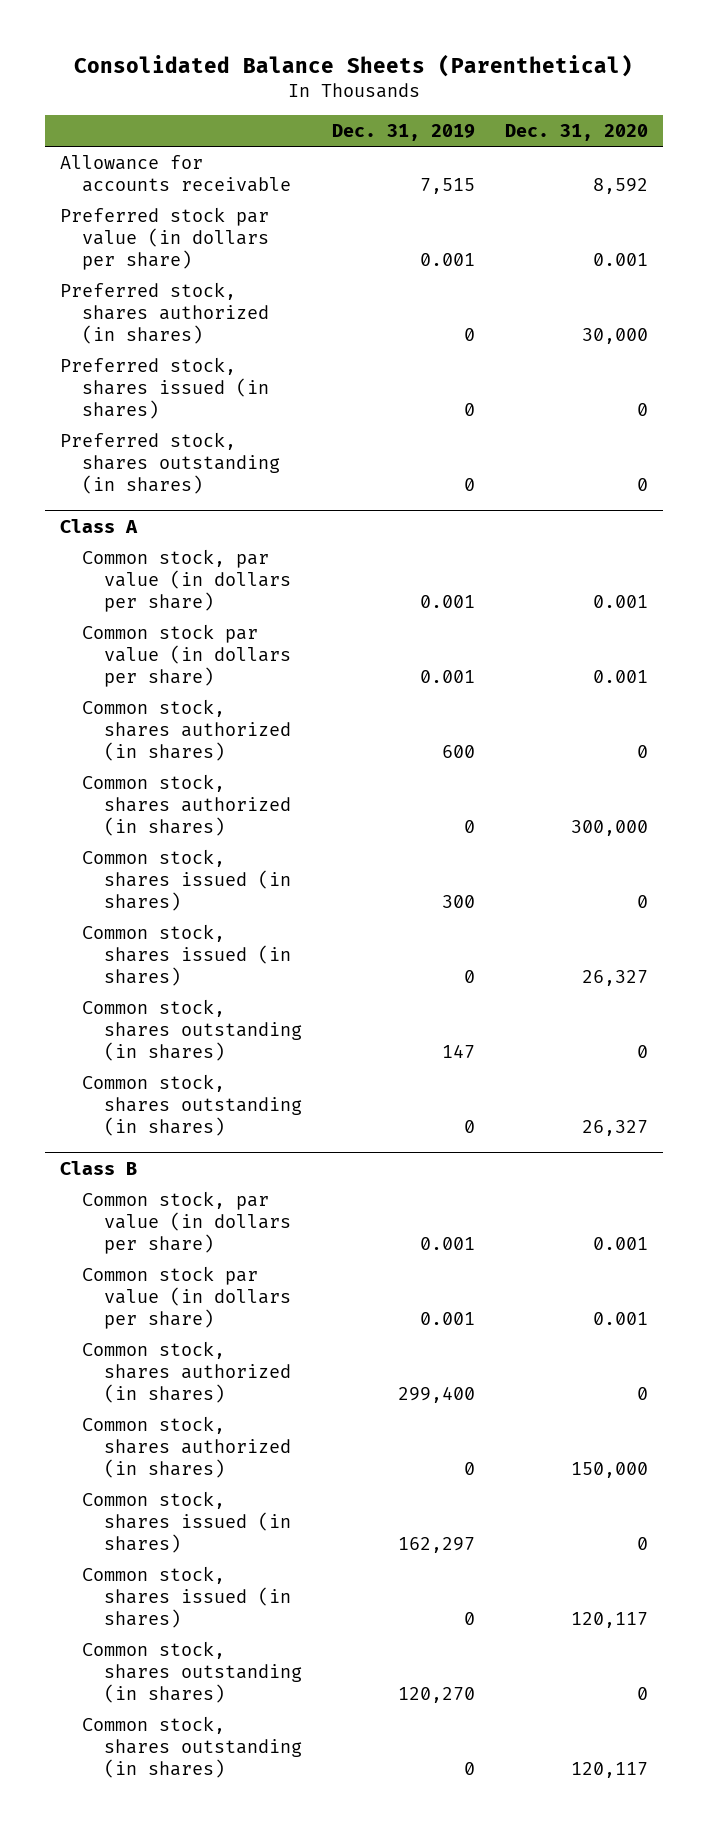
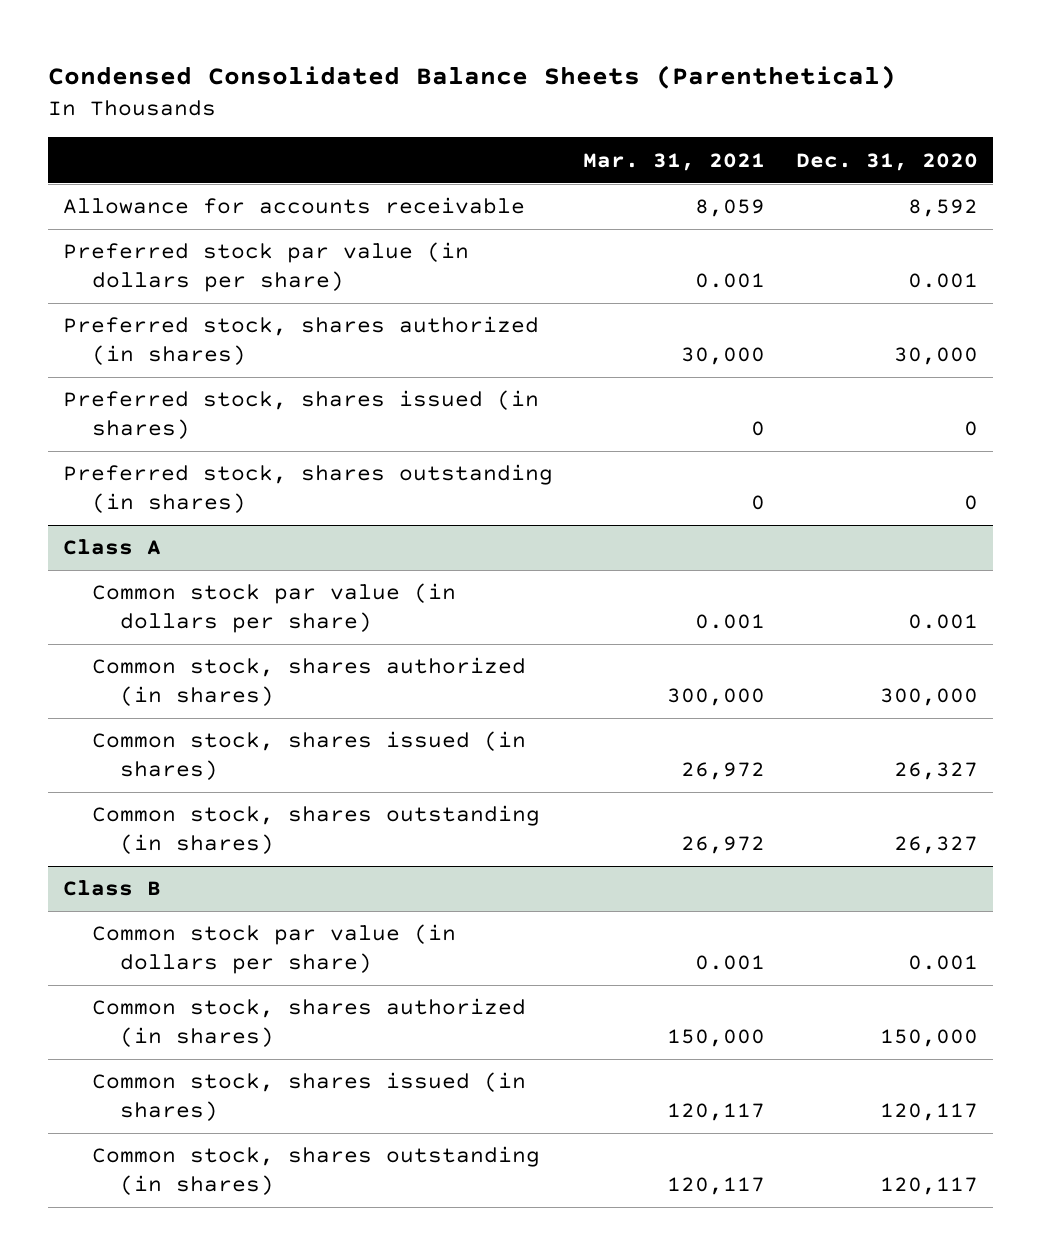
[74,53,634,77] Consolidated Balance Sheets (Parenthetical) -> [48,64,897,89] Condensed Consolidated Balance Sheets (Parenthetical)
[331,123,475,141] Dec. 31, 2019 -> none
none -> [583,152,766,171] Mar. 31, 2021
[81,549,291,612] Common stock, par value (in dollars per share) -> none
[81,699,291,761] Common stock, shares authorized (in shares) -> none
[81,849,291,911] Common stock, shares issued (in shares) -> none
[81,999,302,1061] Common stock, shares outstanding (in shares) -> none
[81,1191,291,1254] Common stock, par value (in dollars per share) -> none
[81,1341,291,1403] Common stock, shares authorized (in shares) -> none
[81,1491,291,1553] Common stock, shares issued (in shares) -> none
[81,1641,302,1703] Common stock, shares outstanding (in shares) -> none

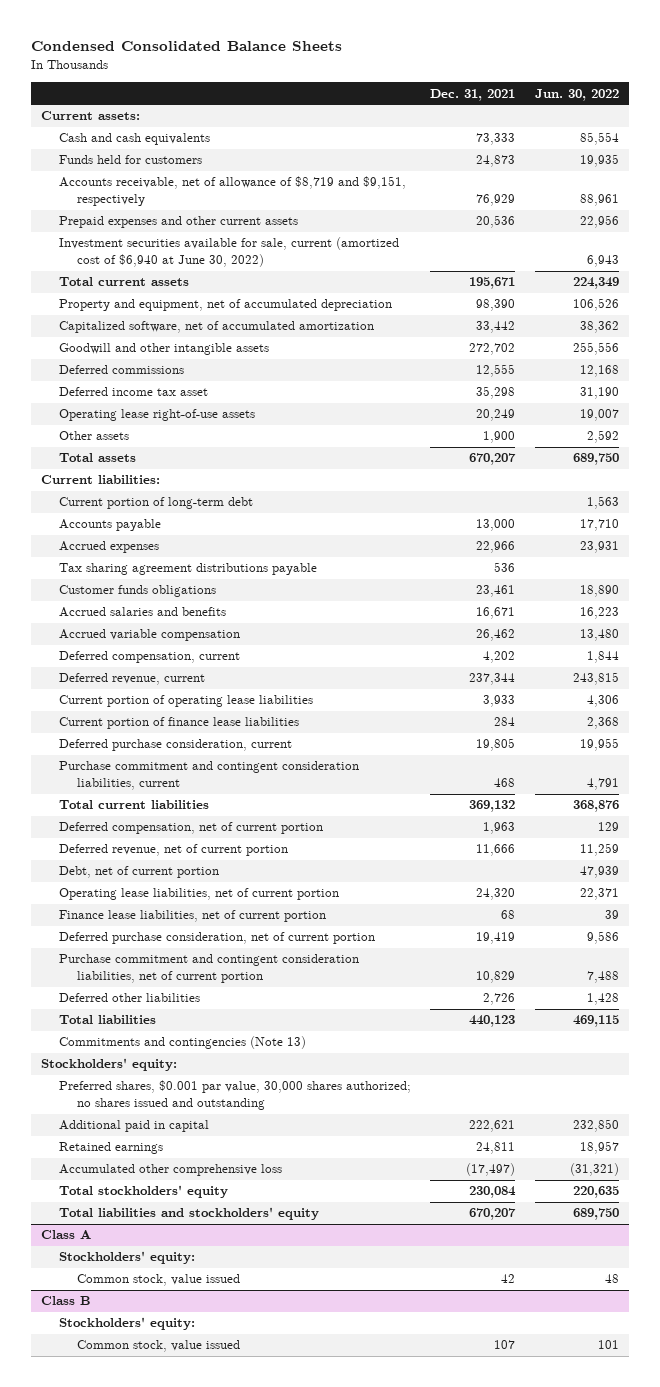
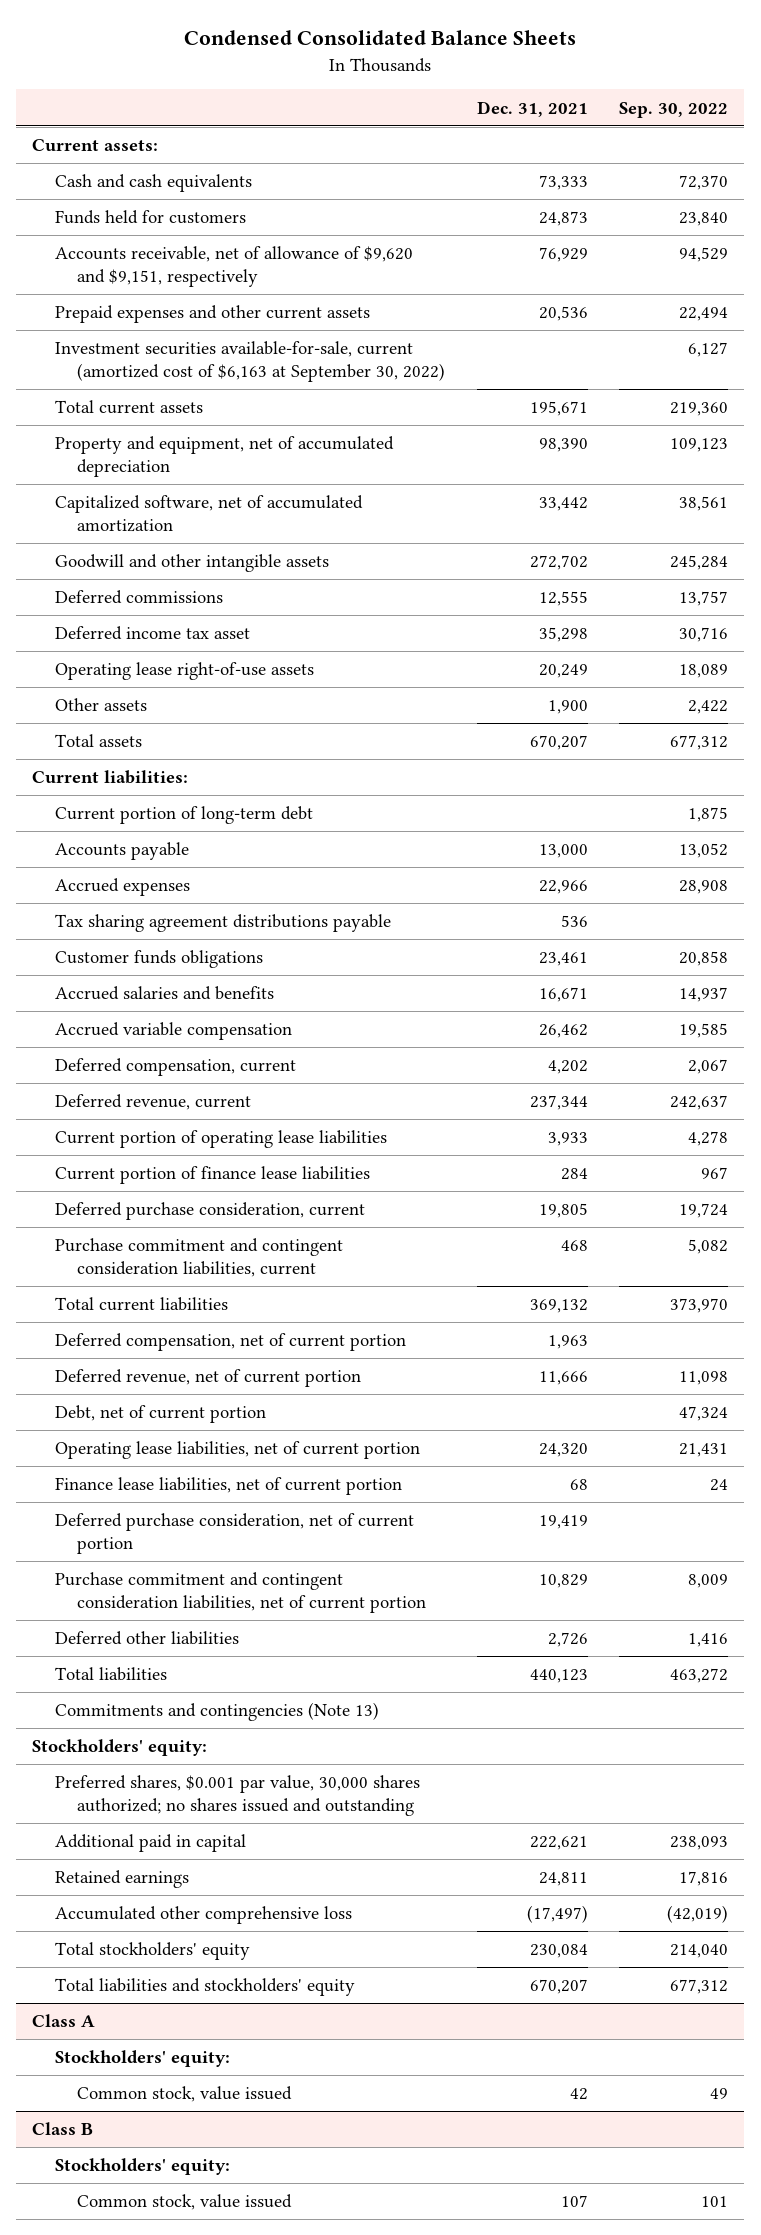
[535,88,620,101] Jun. 30, 2022 -> none
none -> [619,101,729,118] Sep. 30, 2022
[58,176,406,207] Accounts receivable, net of allowance of $8,719 and $9,151, respectively -> [54,246,413,288] Accounts receivable, net of allowance of $9,620 and $9,151, respectively
[58,237,399,268] Investment securities available for sale, current (amortized cost of $6,940 at June 30, 2022) -> [54,341,445,383] Investment securities available-for-sale, current (amortized cost of $6,163 at September 30, 2022)

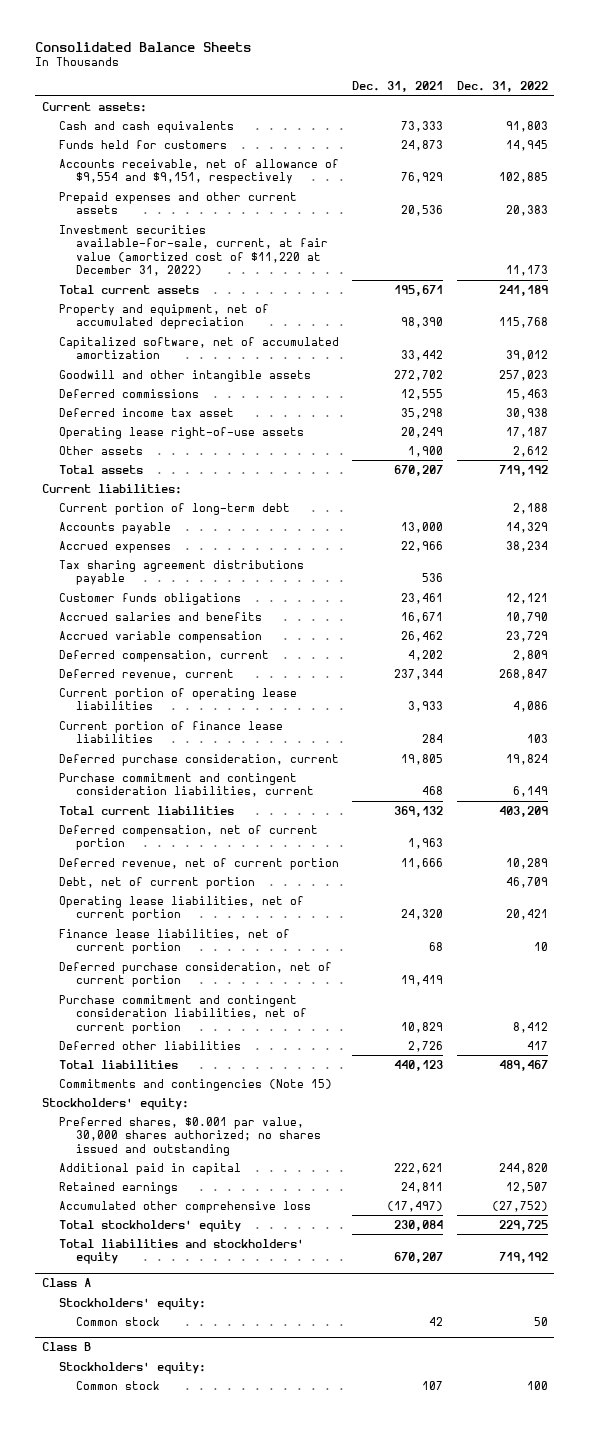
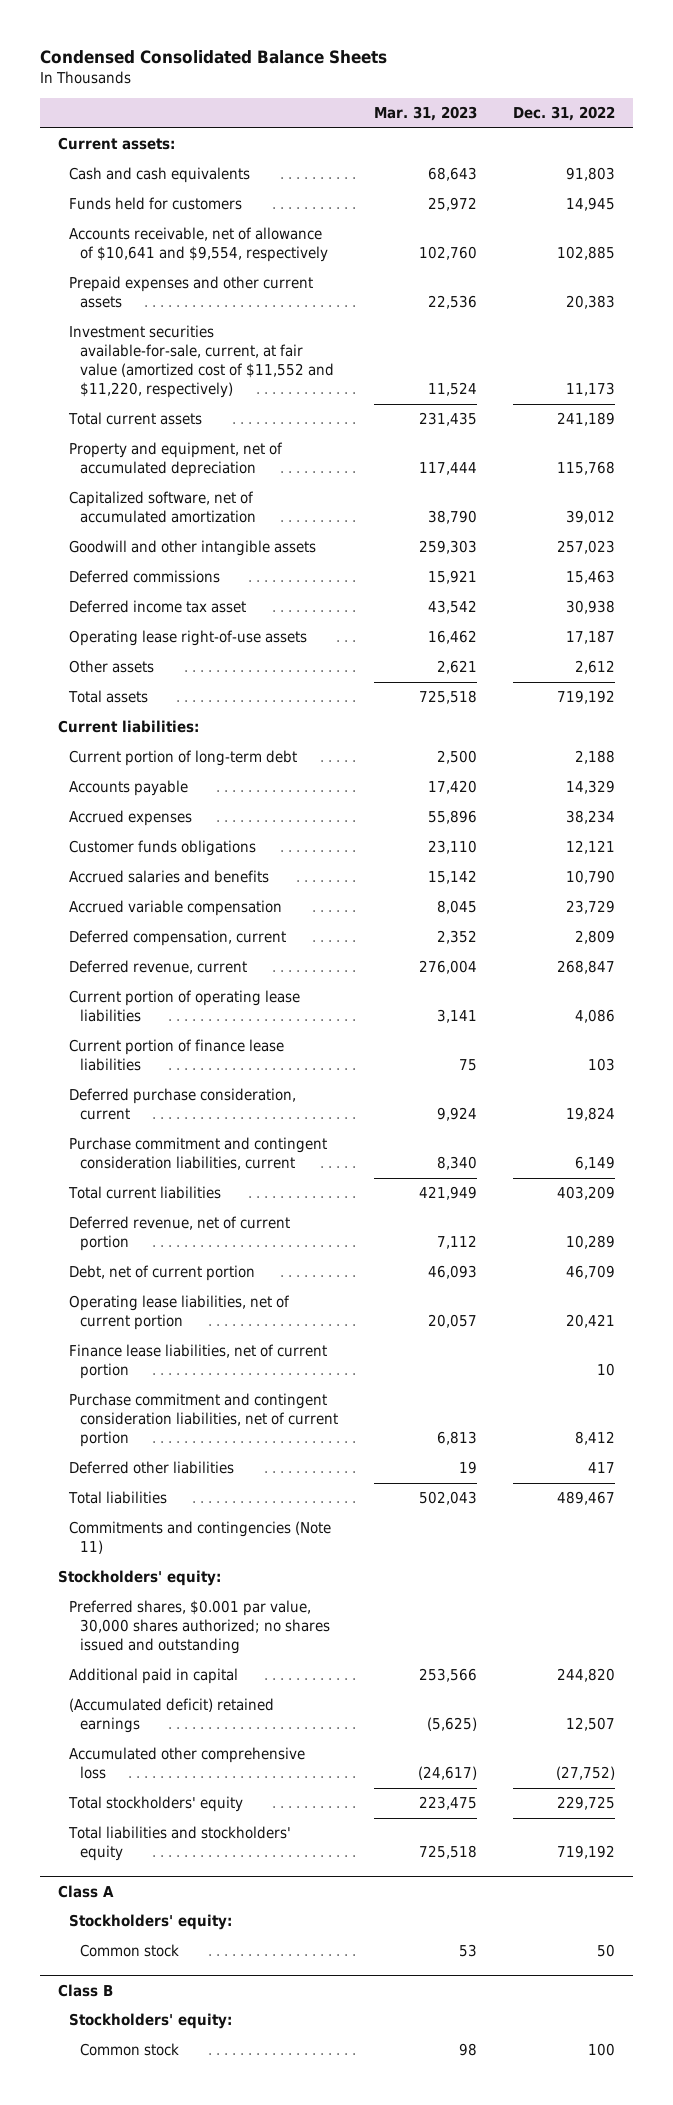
[34,41,251,52] Consolidated Balance Sheets -> [39,49,387,64] Condensed Consolidated Balance Sheets
[352,81,444,93] Dec. 31, 2021 -> none
none -> [373,106,477,122] Mar. 31, 2023
[58,158,339,185] Accounts receivable, net of allowance of $9,554 and $9,151, respectively -> [68,227,328,263] Accounts receivable, net of allowance of $10,641 and $9,554, respectively
[58,224,328,277] Investment securities available-for-sale, current, at fair value (amortized cost of $11,220 at December 31, 2022) -> [68,325,334,399] Investment securities available-for-sale, current, at fair value (amortized cost of $11,552 and $11,220, respectively)
[58,559,304,586] Tax sharing agreement distributions payable -> none
[58,824,318,851] Deferred compensation, net of current portion -> none
[58,961,332,988] Deferred purchase consideration, net of current portion -> none
[58,1078,332,1091] Commitments and contingencies (Note 15) -> [68,1521,331,1555] Commitments and contingencies (Note 11)
[58,1181,178,1194] Retained earnings -> [68,1698,274,1734] (Accumulated deficit) retained earnings

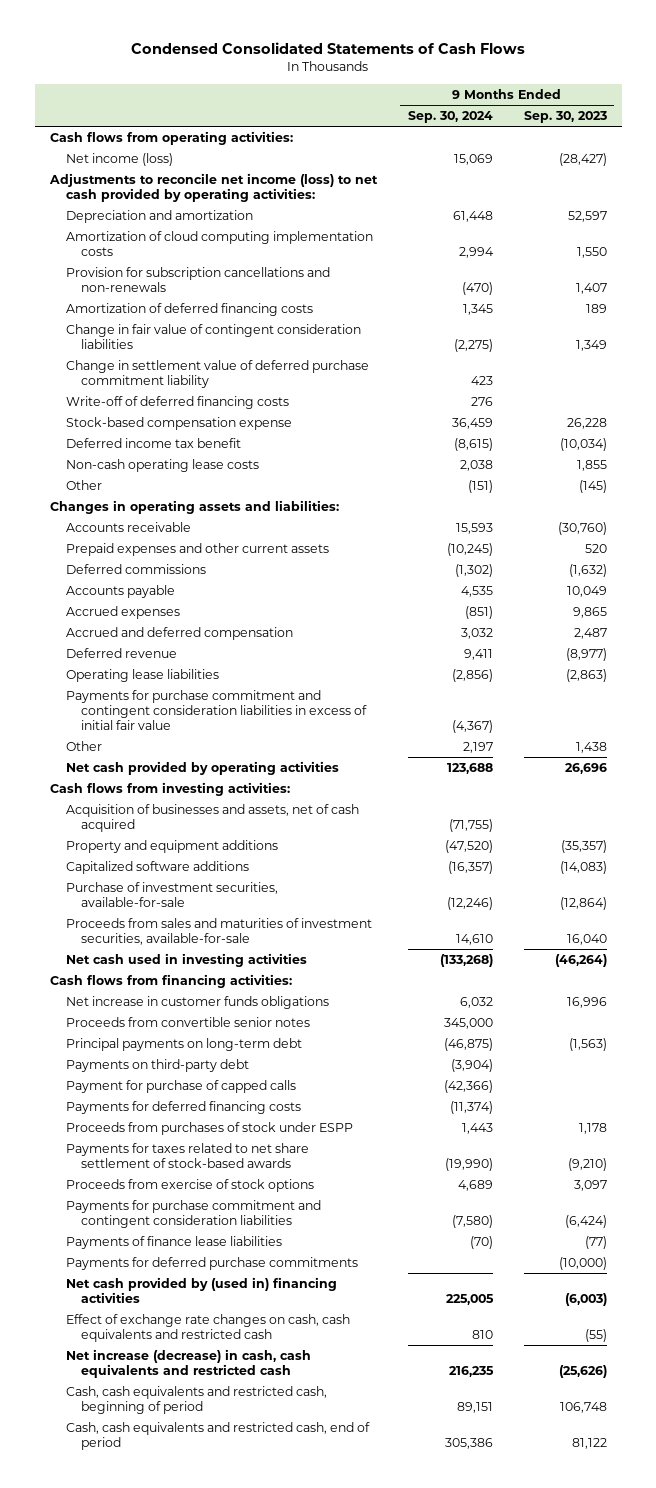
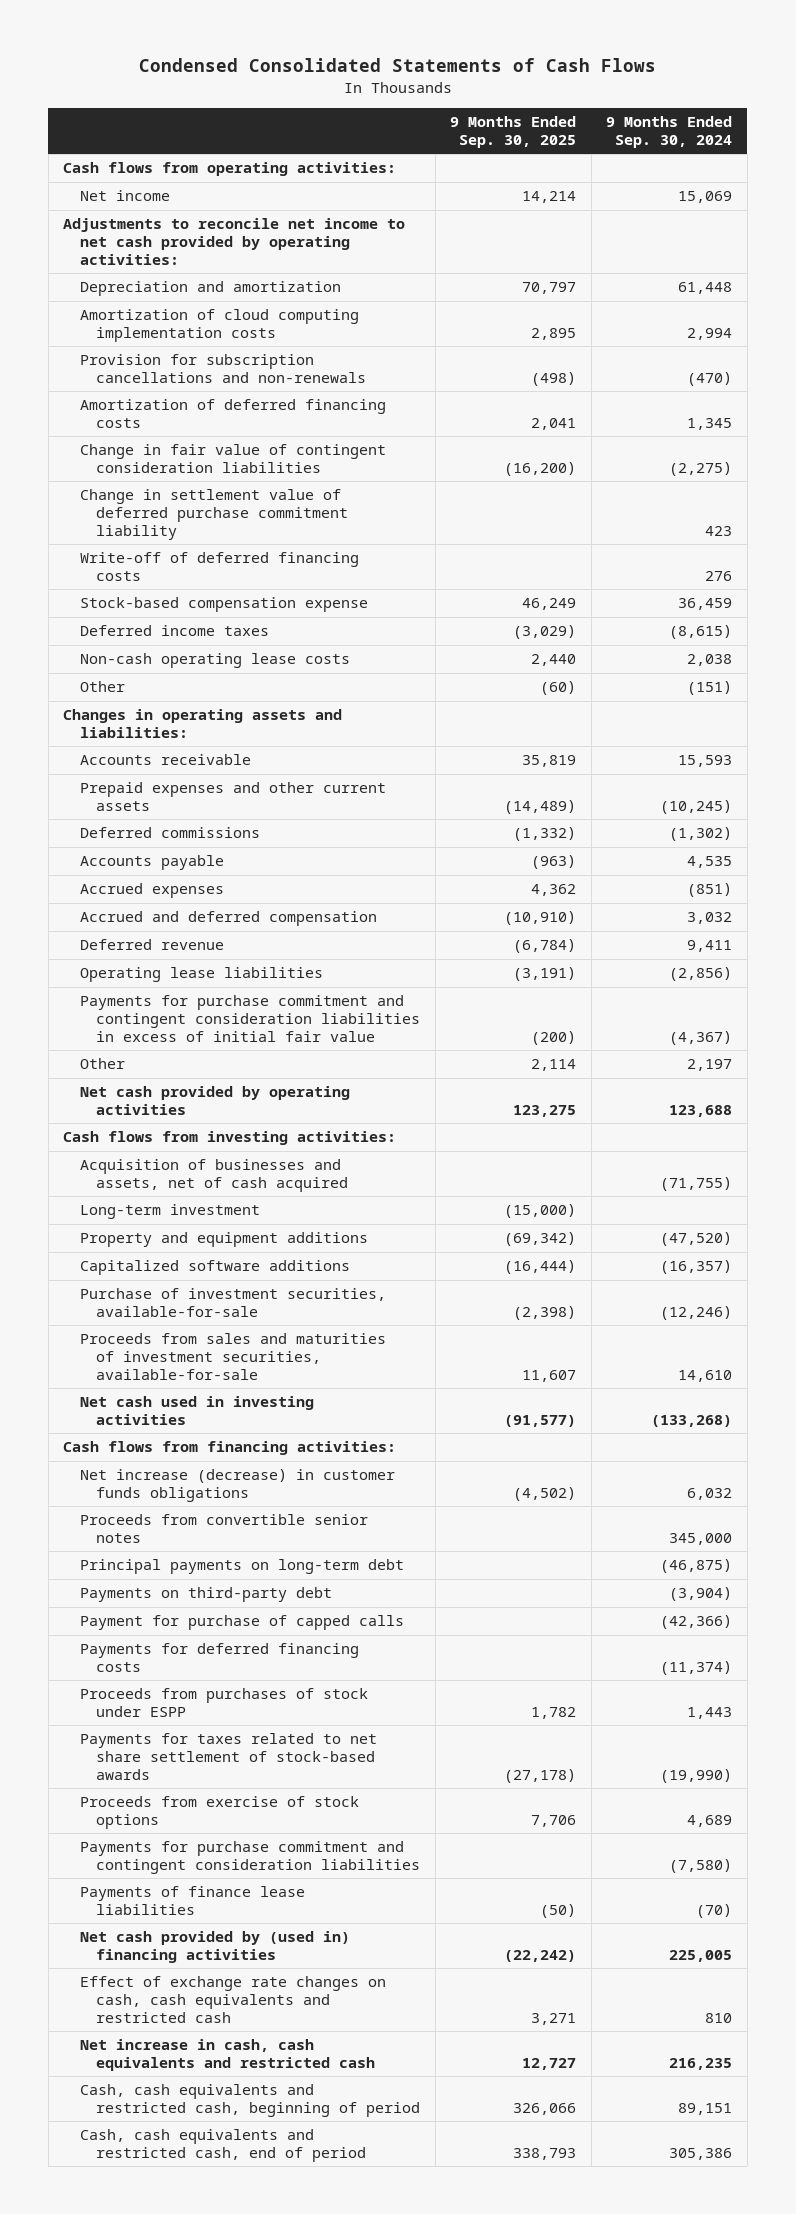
[523,111,607,124] Sep. 30, 2023 -> none
none -> [450,115,577,148] 9 Months Ended Sep. 30, 2025
[65,153,173,167] Net income (loss) -> [79,190,170,202] Net income
[48,173,378,202] Adjustments to reconcile net income (loss) to net cash provided by operating activities: -> [63,218,406,266] Adjustments to reconcile net income to net cash provided by operating activities:
[65,438,241,449] Deferred income tax benefit -> [79,625,269,637] Deferred income taxes
none -> [79,1204,260,1220] Long-term investment
[65,996,329,1010] Net increase in customer funds obligations -> [79,1469,395,1503] Net increase (decrease) in customer funds obligations
[65,1257,358,1271] Payments for deferred purchase commitments -> none
[65,1349,311,1378] Net increase (decrease) in cash, cash equivalents and restricted cash -> [79,2039,376,2072] Net increase in cash, cash equivalents and restricted cash

